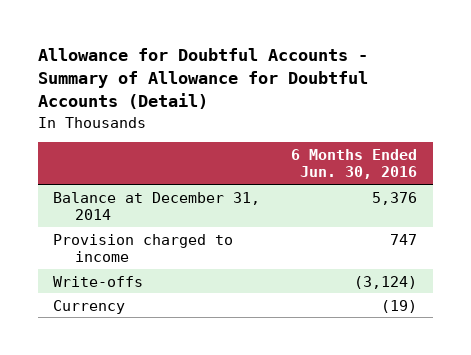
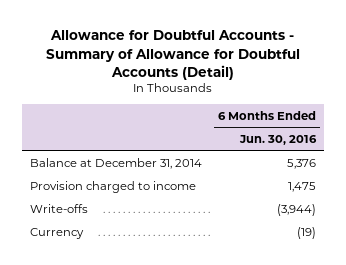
[390,233,418,245] 747 -> [287,181,316,192] 1,475
[354,275,418,289] (3,124) -> [276,203,316,216] (3,944)

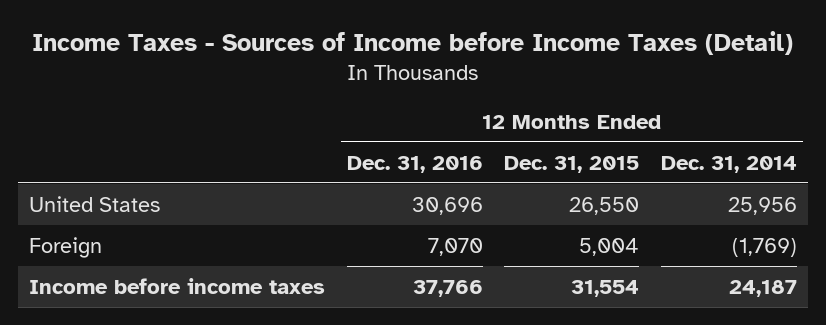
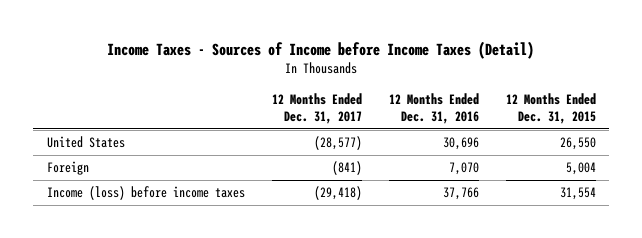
[661,155,798,173] Dec. 31, 2014 -> none
none -> [271,93,362,124] 12 Months Ended Dec. 31, 2017
[28,277,325,294] Income before income taxes -> [46,186,245,201] Income (loss) before income taxes

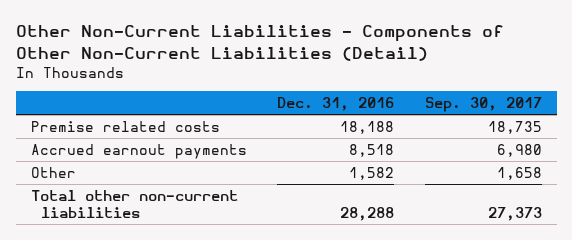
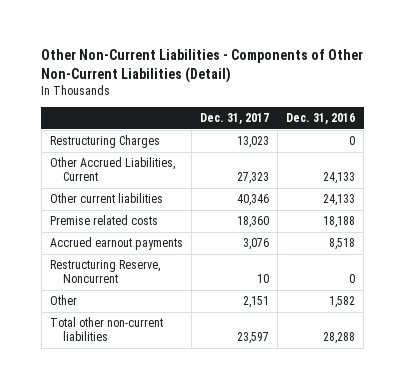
[424,97,542,113] Sep. 30, 2017 -> none
none -> [200,113,270,125] Dec. 31, 2017
none -> [49,135,160,149] Restructuring Charges
none -> [49,157,175,182] Other Accrued Liabilities, Current
none -> [49,193,163,204] Other current liabilities
none -> [49,260,160,284] Restructuring Reserve, Noncurrent

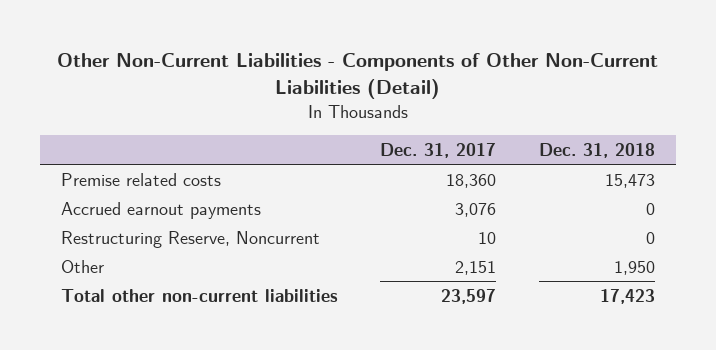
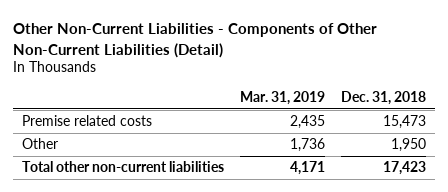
[380,142,497,158] Dec. 31, 2017 -> none
none -> [239,90,325,105] Mar. 31, 2019
[60,201,261,219] Accrued earnout payments -> none
[60,230,320,248] Restructuring Reserve, Noncurrent -> none

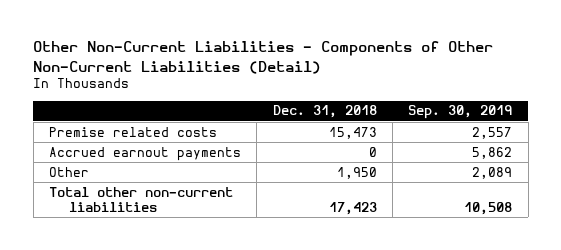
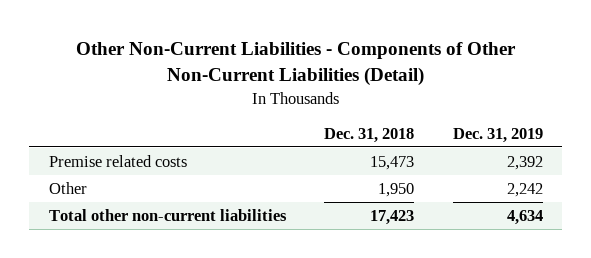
[408,105,513,120] Sep. 30, 2019 -> none
none -> [452,127,543,143] Dec. 31, 2019
[49,146,242,161] Accrued earnout payments -> none

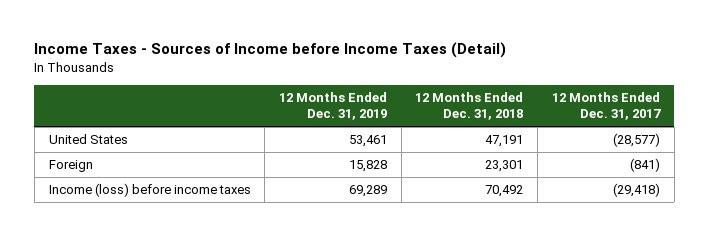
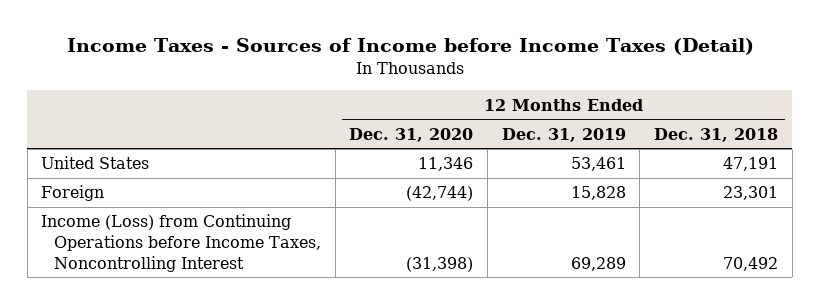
[551,92,661,121] 12 Months Ended Dec. 31, 2017 -> none
none -> [349,127,474,142] Dec. 31, 2020
[48,183,251,198] Income (loss) before income taxes -> [41,214,321,272] Income (Loss) from Continuing Operations before Income Taxes, Noncontrolling Interest

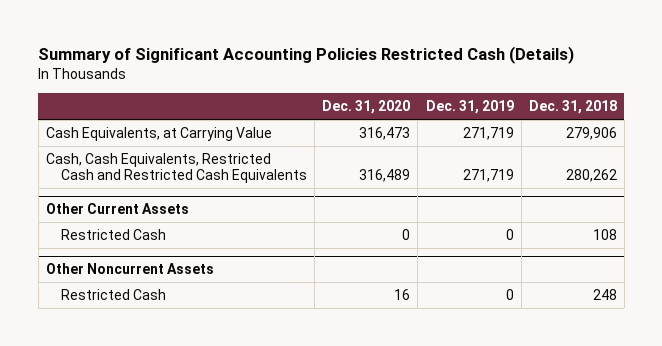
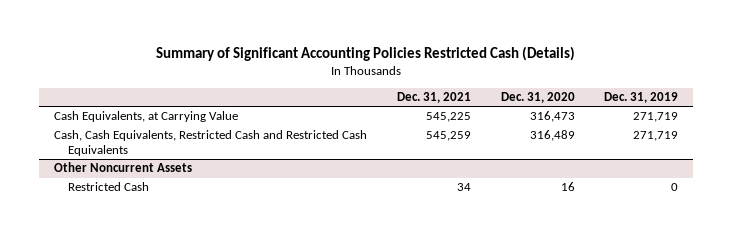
[528,100,617,115] Dec. 31, 2018 -> none
none -> [396,92,471,104] Dec. 31, 2021
[45,203,189,215] Other Current Assets -> none
[61,228,167,240] Restricted Cash -> none

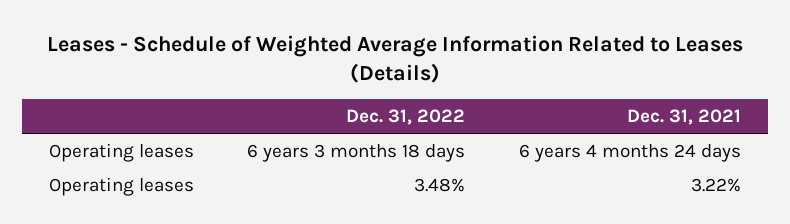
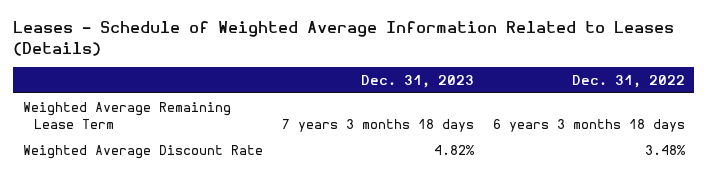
[626,109,741,126] Dec. 31, 2021 -> none
none -> [360,74,474,88] Dec. 31, 2023
[48,143,194,163] Operating leases -> [22,101,231,129] Weighted Average Remaining Lease Term
[48,177,194,197] Operating leases -> [22,144,263,159] Weighted Average Discount Rate

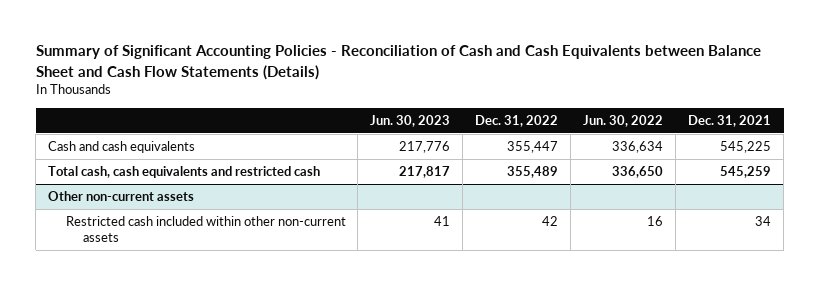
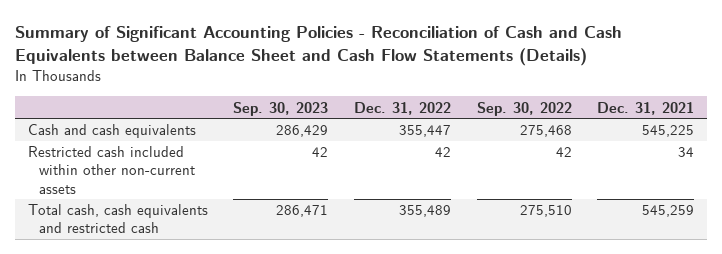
[370,114,451,127] Jun. 30, 2023 -> none
[583,114,664,127] Jun. 30, 2022 -> none
none -> [233,101,329,116] Sep. 30, 2023
none -> [476,101,572,116] Sep. 30, 2022
[48,191,195,202] Other non-current assets -> none
[48,166,321,179] Total cash, cash equivalents and restricted cash -> [27,204,208,234] Total cash, cash equivalents and restricted cash

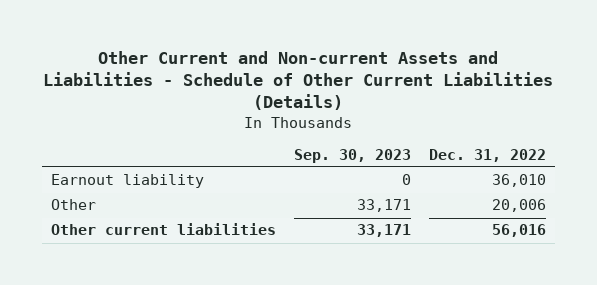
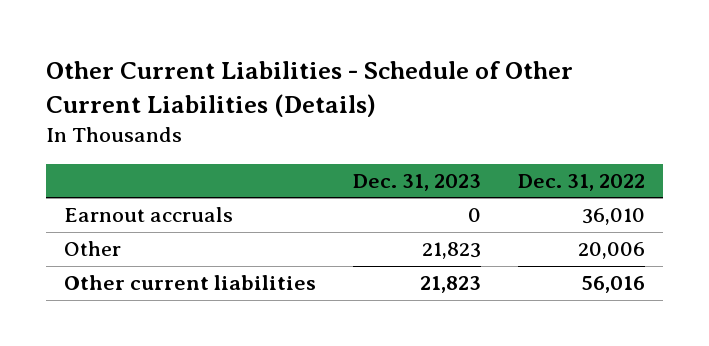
[43,50,554,111] Other Current and Non-current Assets and Liabilities - Schedule of Other Current Liabilities (Details) -> [46,61,574,117] Other Current Liabilities - Schedule of Other Current Liabilities (Details)
[293,148,411,163] Sep. 30, 2023 -> none
none -> [353,173,482,191] Dec. 31, 2023
[50,174,204,189] Earnout liability -> [64,207,234,223] Earnout accruals

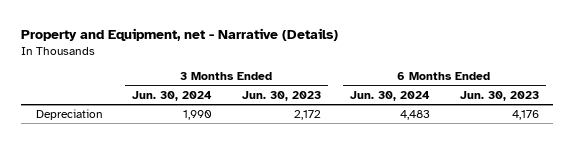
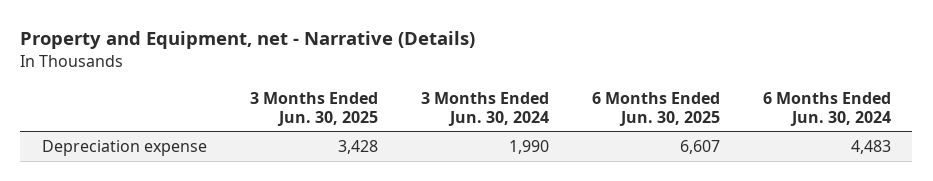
[241,90,321,101] Jun. 30, 2023 -> none
[459,90,539,101] Jun. 30, 2023 -> none
none -> [249,91,378,126] 3 Months Ended Jun. 30, 2025
none -> [591,91,720,126] 6 Months Ended Jun. 30, 2025
[35,109,103,121] Depreciation -> [41,140,207,157] Depreciation expense

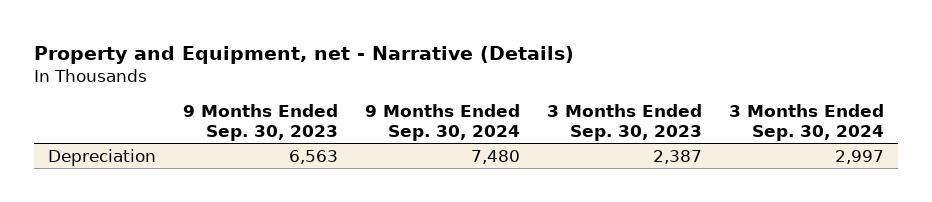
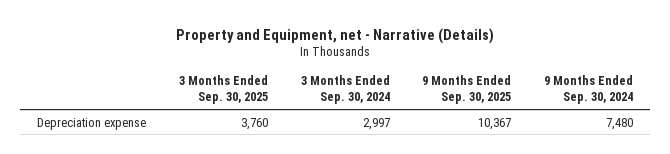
[182,104,338,141] 9 Months Ended Sep. 30, 2023 -> none
[547,104,703,141] 3 Months Ended Sep. 30, 2023 -> none
none -> [178,75,268,105] 3 Months Ended Sep. 30, 2025
none -> [422,75,512,105] 9 Months Ended Sep. 30, 2025
[47,149,156,167] Depreciation -> [36,117,146,130] Depreciation expense

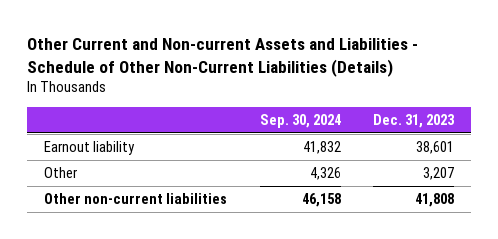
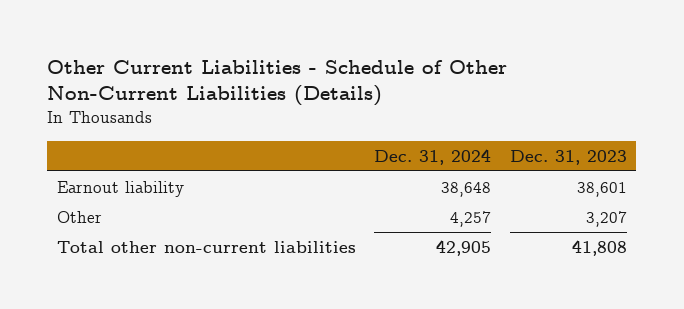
[27,37,419,77] Other Current and Non-current Assets and Liabilities - Schedule of Other Non-Current Liabilities (Details) -> [47,59,508,107] Other Current Liabilities - Schedule of Other Non-Current Liabilities (Details)
[259,114,341,129] Sep. 30, 2024 -> none
none -> [374,148,492,165] Dec. 31, 2024
[43,193,227,205] Other non-current liabilities -> [56,240,356,253] Total other non-current liabilities

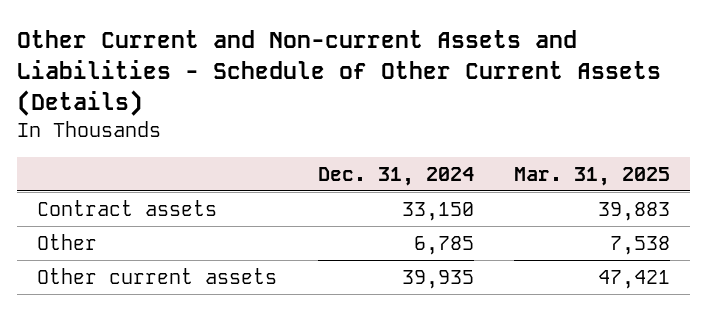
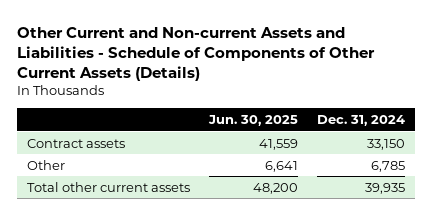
[16,29,661,117] Other Current and Non-current Assets and Liabilities - Schedule of Other Current Assets (Details) -> [17,26,376,81] Other Current and Non-current Assets and Liabilities - Schedule of Components of Other Current Assets (Details)
[514,166,671,186] Mar. 31, 2025 -> none
none -> [208,115,299,127] Jun. 30, 2025
[37,267,278,284] Other current assets -> [26,181,190,192] Total other current assets

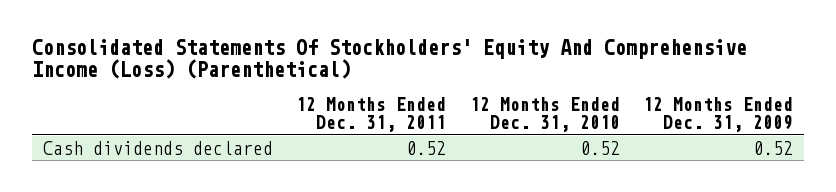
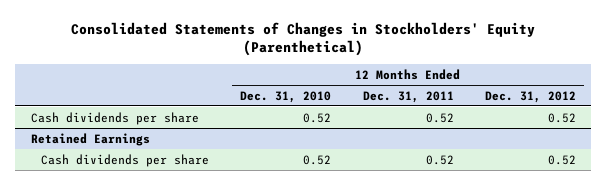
[31,38,747,80] Consolidated Statements Of Stockholders' Equity And Comprehensive Income (Loss) (Parenthetical) -> [71,21,536,57] Consolidated Statements of Changes in Stockholders' Equity (Parenthetical)
[642,96,793,133] 12 Months Ended Dec. 31, 2009 -> none
none -> [484,90,576,103] Dec. 31, 2012
[43,140,274,155] Cash dividends declared -> [30,111,199,125] Cash dividends per share
none -> [30,132,150,146] Retained Earnings
none -> [40,153,209,167] Cash dividends per share

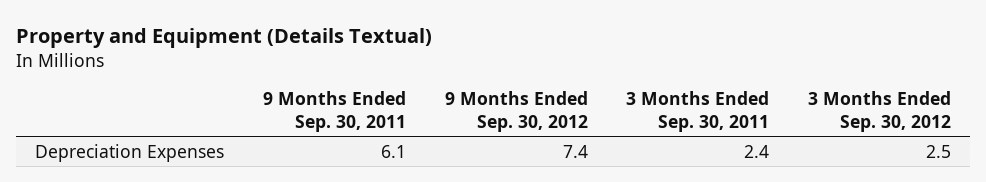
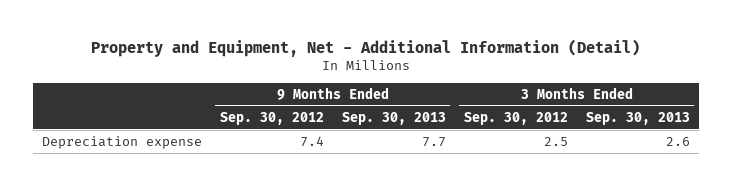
[16,28,433,49] Property and Equipment (Details Textual) -> [90,38,640,57] Property and Equipment, Net - Additional Information (Detail)
[263,91,407,133] 9 Months Ended Sep. 30, 2011 -> none
[626,91,770,133] 3 Months Ended Sep. 30, 2011 -> none
none -> [341,111,446,125] Sep. 30, 2013
none -> [585,111,690,125] Sep. 30, 2013
[35,143,225,162] Depreciation Expenses -> [41,135,202,149] Depreciation expense

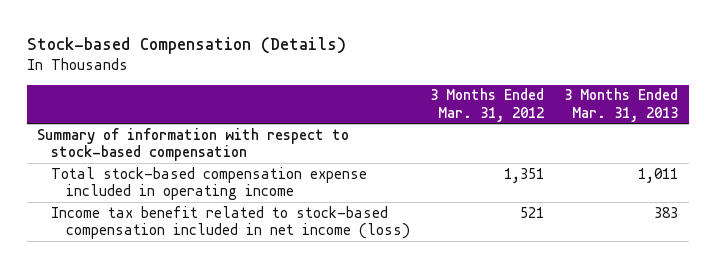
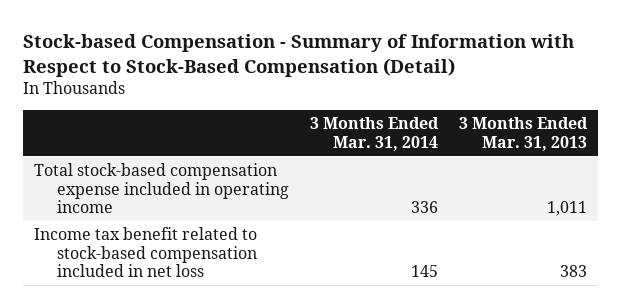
[26,36,346,54] Stock-based Compensation (Details) -> [23,33,575,77] Stock-based Compensation - Summary of Information with Respect to Stock-Based Compensation (Detail)
[430,88,545,122] 3 Months Ended Mar. 31, 2012 -> none
none -> [310,117,440,151] 3 Months Ended Mar. 31, 2014
[37,127,350,162] Summary of information with respect to stock-based compensation -> none
[51,205,410,240] Income tax benefit related to stock-based compensation included in net income (loss) -> [33,227,258,277] Income tax benefit related to stock-based compensation included in net loss

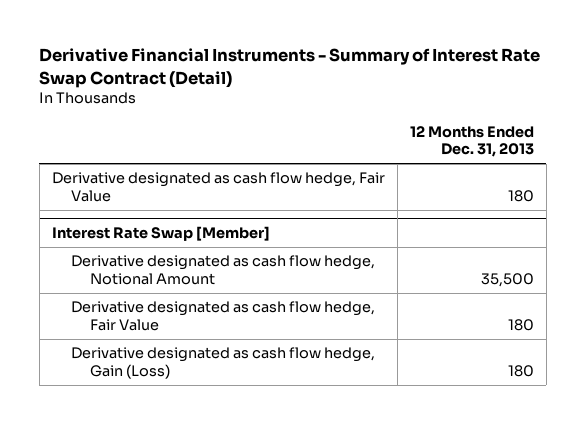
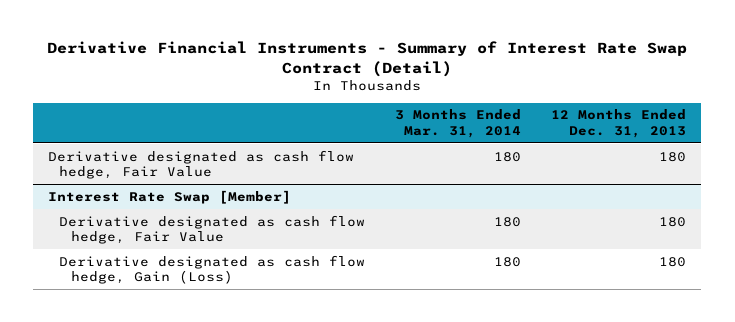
none -> [395,109,522,138] 3 Months Ended Mar. 31, 2014
[70,255,375,285] Derivative designated as cash flow hedge, Notional Amount -> none

